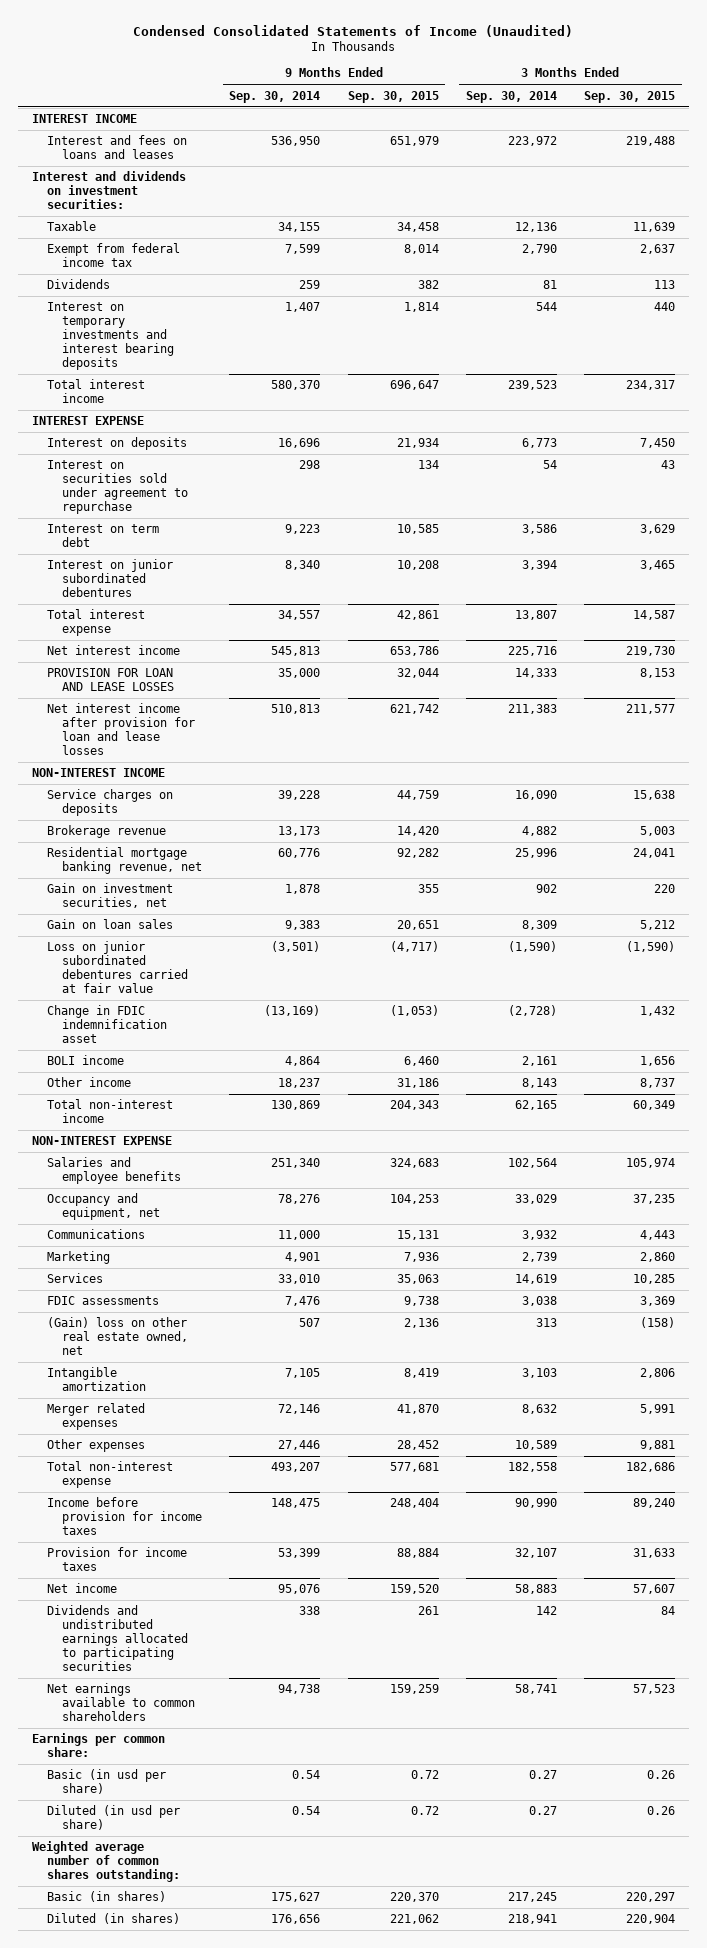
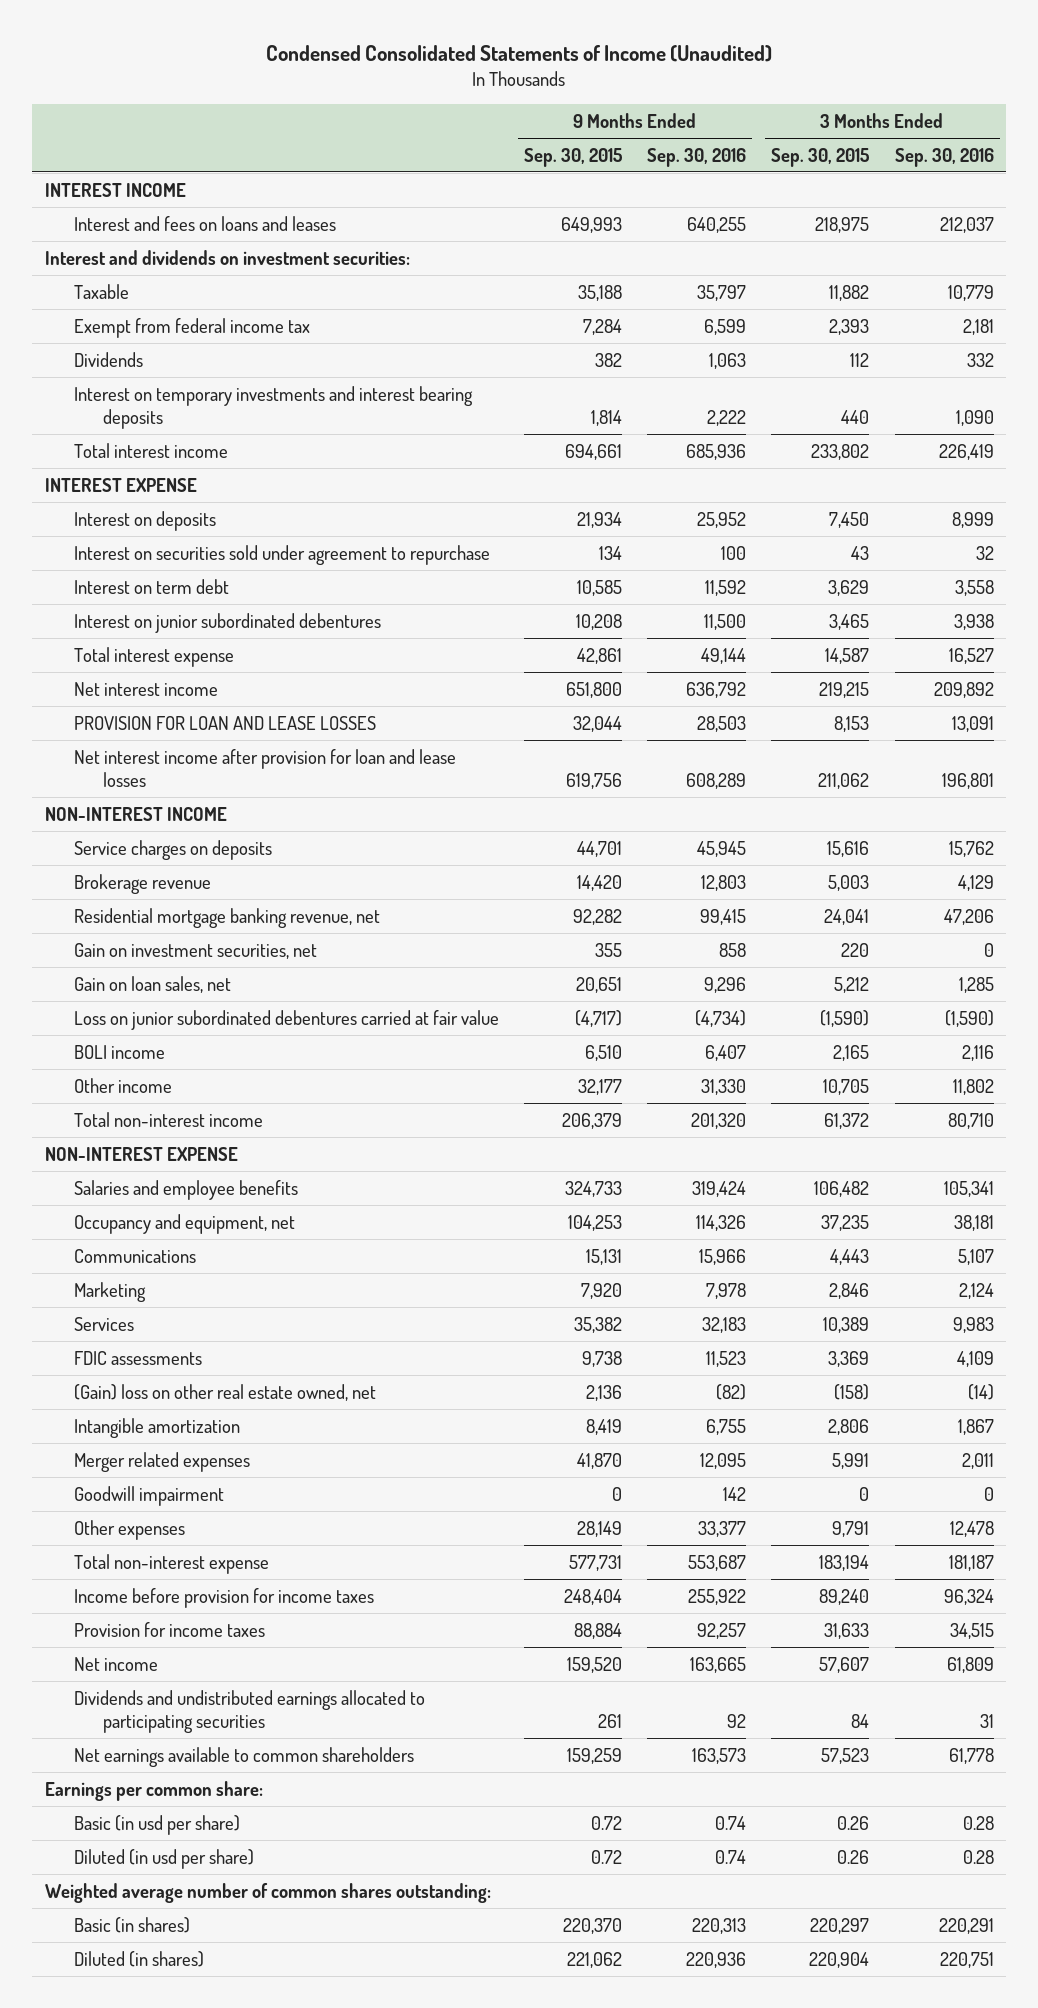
[229,90,321,103] Sep. 30, 2014 -> none
[465,90,557,103] Sep. 30, 2014 -> none
none -> [647,147,747,167] Sep. 30, 2016
none -> [894,147,994,167] Sep. 30, 2016
[389,136,439,147] 651,979 -> [561,216,623,233] 649,993
[625,136,675,147] 219,488 -> [815,216,870,233] 218,975
[396,222,439,233] 34,458 -> [578,284,623,301] 35,188
[632,222,675,233] 11,639 -> [829,284,870,301] 11,882
[403,244,439,255] 8,014 -> [583,318,623,335] 7,284
[639,244,675,255] 2,637 -> [829,318,870,335] 2,393
[653,280,675,290] 113 -> [850,352,870,367] 112
[389,380,439,391] 696,647 -> [565,443,623,460] 694,661
[625,380,675,391] 234,317 -> [811,443,870,460] 233,802
[389,646,439,657] 653,786 -> [566,681,623,698] 651,800
[625,646,675,657] 219,730 -> [819,681,870,698] 219,215
[389,704,439,715] 621,742 -> [566,773,623,790] 619,756
[625,704,675,715] 211,577 -> [818,773,870,790] 211,062
[396,790,439,801] 44,759 -> [577,840,623,857] 44,701
[632,790,675,801] 15,638 -> [827,840,870,857] 15,616
[46,919,173,930] Gain on loan sales -> [73,975,231,993] Gain on loan sales, net
[46,1005,168,1044] Change in FDIC indemnification asset -> none
[403,1056,439,1067] 6,460 -> [585,1044,623,1061] 6,510
[639,1056,675,1067] 1,656 -> [833,1044,870,1061] 2,165
[396,1078,439,1089] 31,186 -> [578,1078,623,1095] 32,177
[639,1078,675,1089] 8,737 -> [823,1078,870,1095] 10,705
[389,1100,439,1111] 204,343 -> [562,1112,623,1129] 206,379
[632,1100,675,1111] 60,349 -> [824,1112,870,1129] 61,372
[389,1158,439,1169] 324,683 -> [565,1180,623,1197] 324,733
[625,1158,675,1169] 105,974 -> [814,1180,870,1197] 106,482
[403,1252,439,1263] 7,936 -> [581,1282,623,1299] 7,920
[639,1252,675,1263] 2,860 -> [829,1282,870,1299] 2,846
[396,1274,439,1285] 35,063 -> [574,1316,623,1333] 35,382
[632,1274,675,1285] 10,285 -> [823,1316,870,1333] 10,389
none -> [73,1485,224,1506] Goodwill impairment
[396,1440,439,1451] 28,452 -> [577,1520,623,1537] 28,149
[639,1440,675,1451] 9,881 -> [832,1520,870,1537] 9,791
[389,1462,439,1473] 577,681 -> [569,1554,623,1571] 577,731
[625,1462,675,1473] 182,686 -> [819,1554,870,1571] 183,194

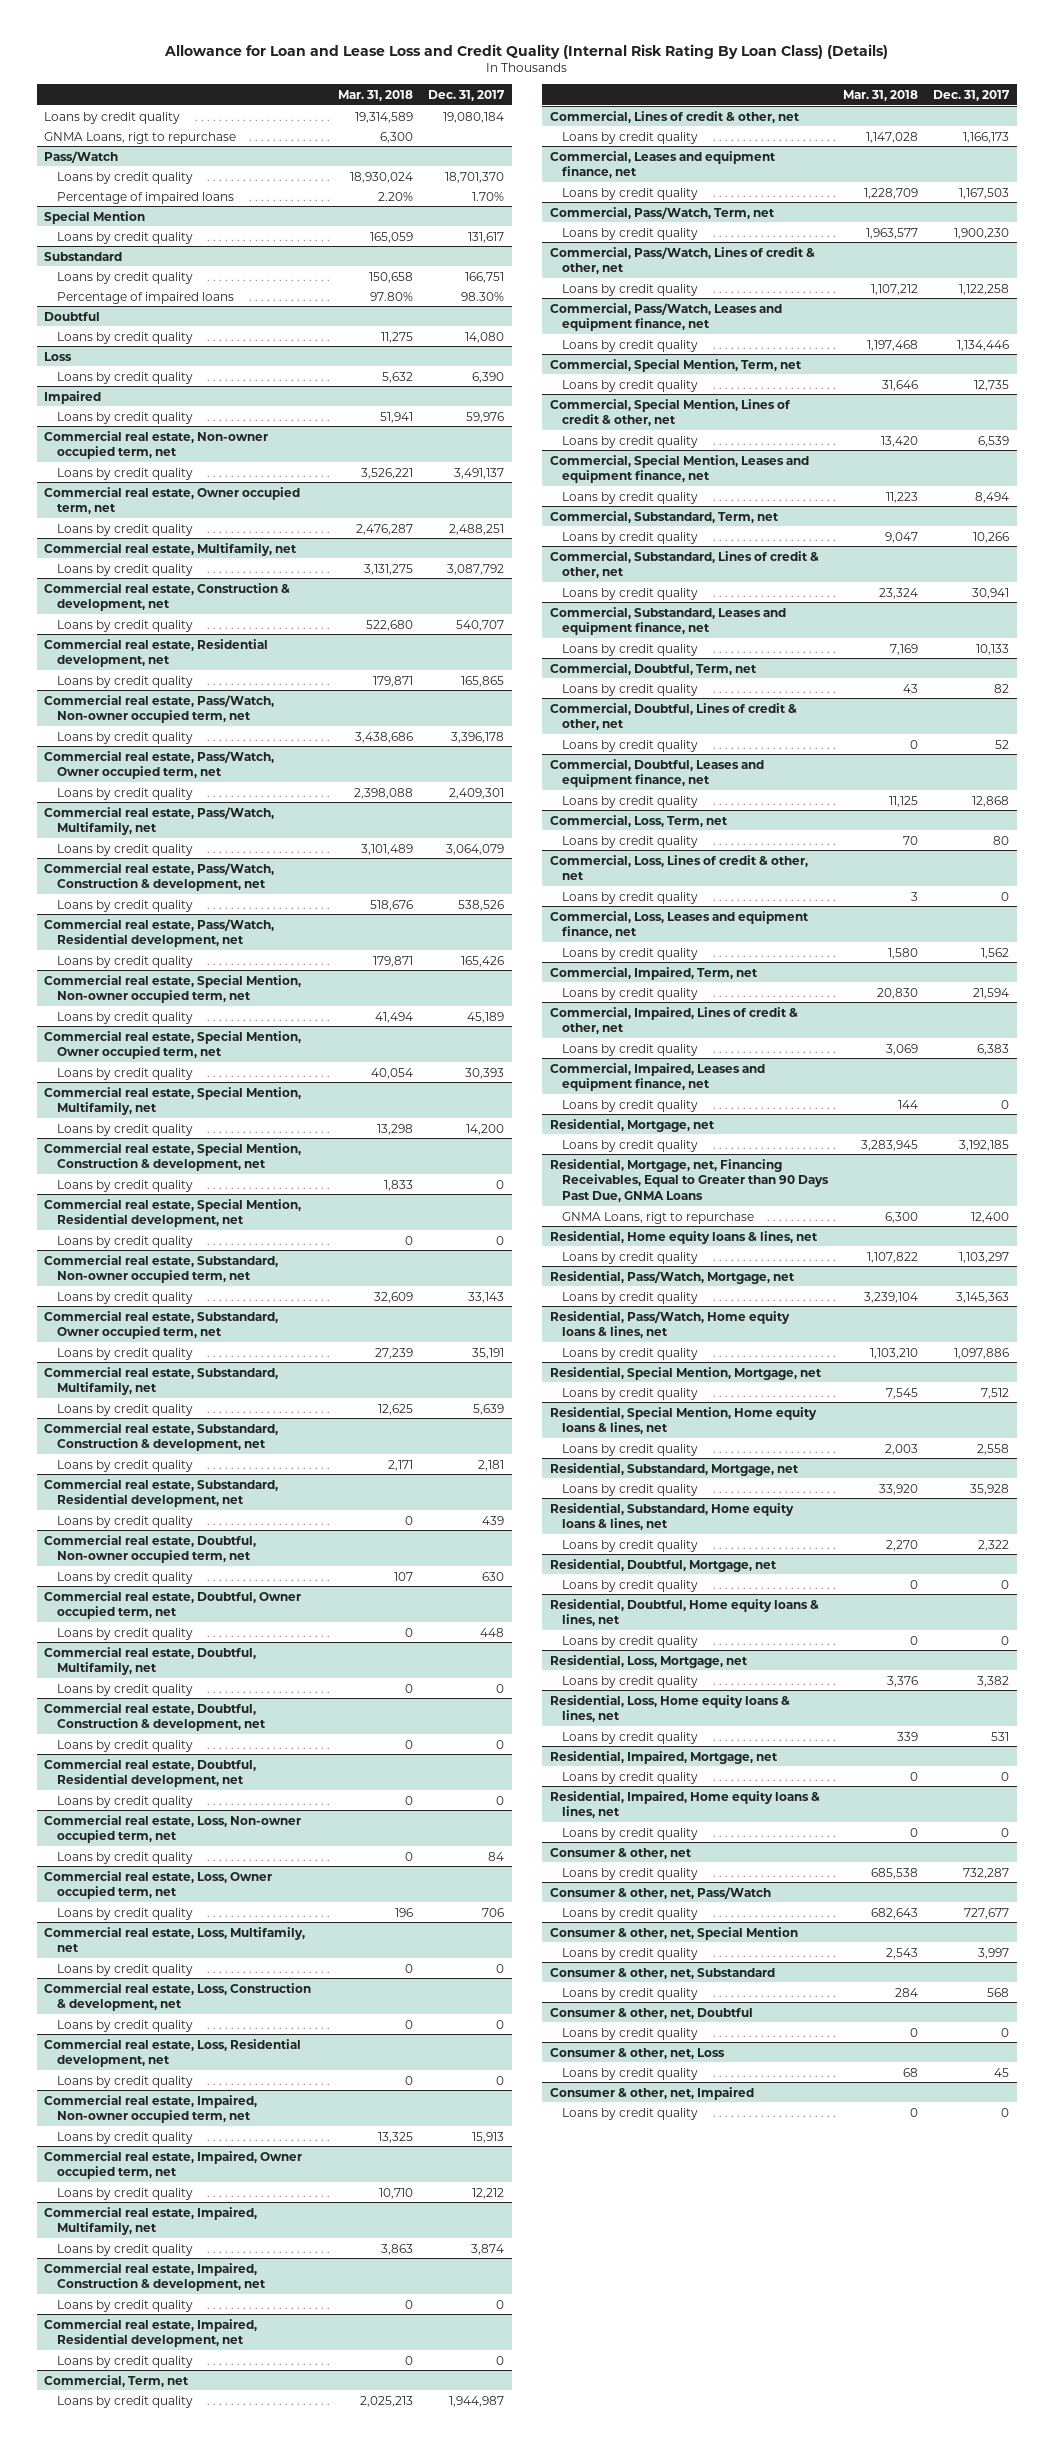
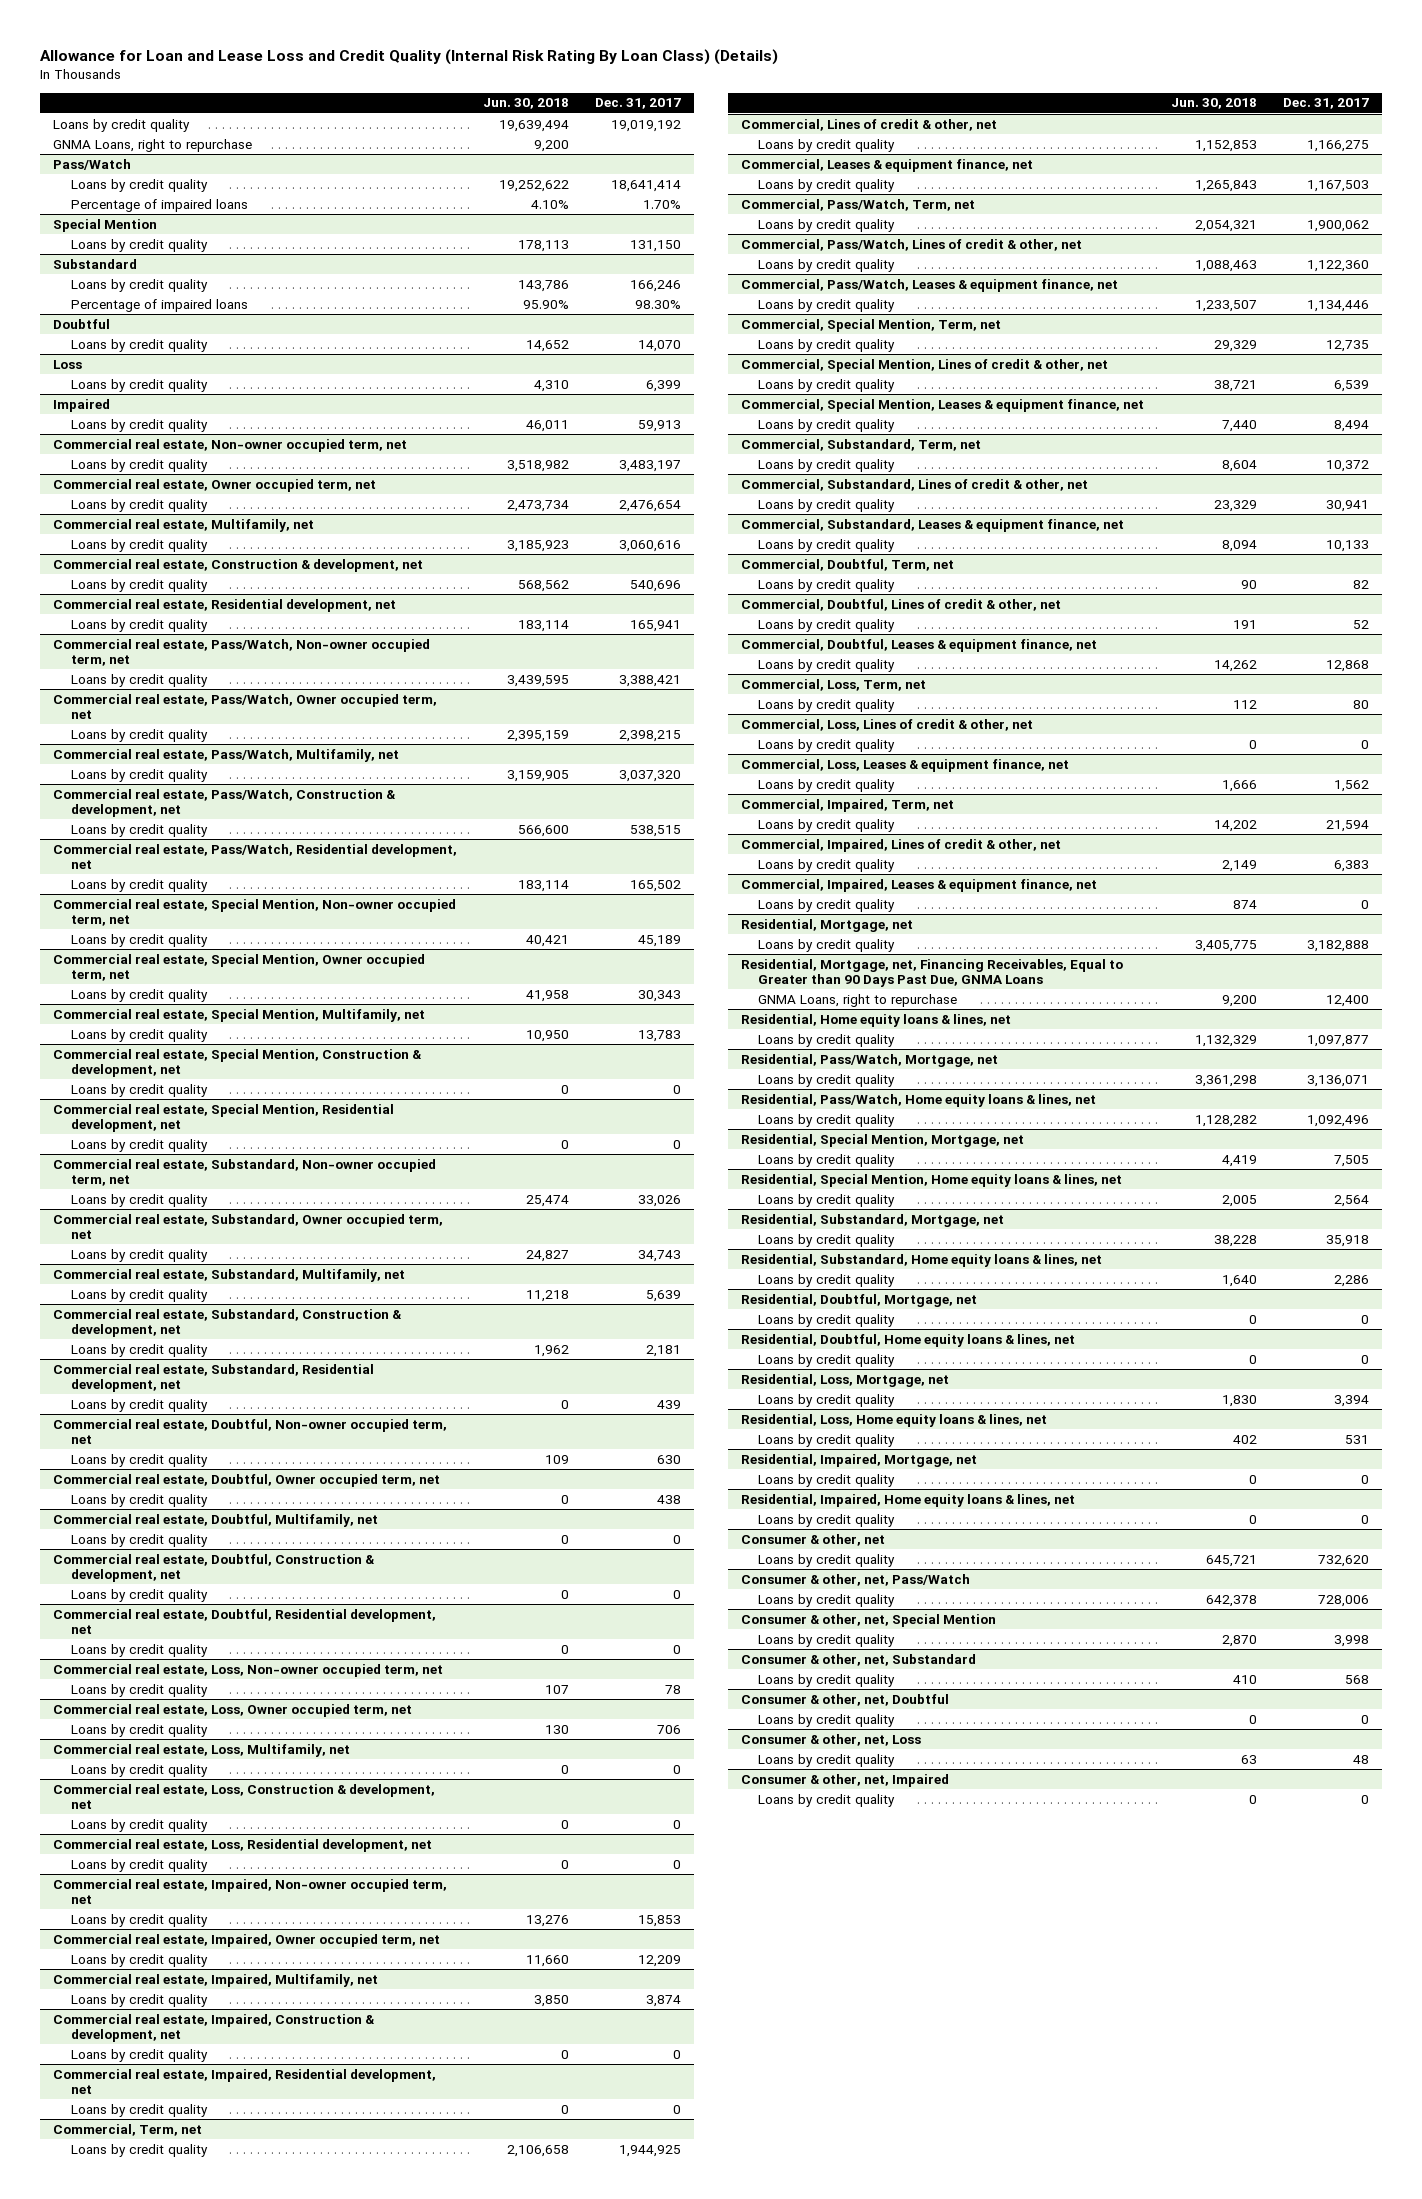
[337,89,413,101] Mar. 31, 2018 -> none
none -> [483,98,570,110] Jun. 30, 2018
[443,111,505,123] 19,080,184 -> [611,119,682,132] 19,019,192
[44,131,237,144] GNMA Loans, rigt to repurchase -> [53,138,253,152] GNMA Loans, right to repurchase
[445,171,505,183] 18,701,370 -> [611,179,682,192] 18,641,414
[468,231,505,243] 131,617 -> [630,239,682,252] 131,150
[465,271,505,283] 166,751 -> [630,279,682,292] 166,246
[465,331,505,343] 14,080 -> [638,339,682,352] 14,070
[472,371,505,383] 6,390 -> [646,379,682,392] 6,399
[466,411,505,423] 59,976 -> [638,419,682,432] 59,913
[454,467,505,479] 3,491,137 -> [619,459,682,472] 3,483,197
[449,523,505,535] 2,488,251 -> [619,499,682,512] 2,476,654
[447,563,505,575] 3,087,792 -> [619,539,682,552] 3,060,616
[456,619,505,631] 540,707 -> [630,579,682,592] 540,696
[461,675,505,687] 165,865 -> [630,619,682,632] 165,941
[451,731,505,743] 3,396,178 -> [619,674,682,687] 3,388,421
[449,787,505,799] 2,409,301 -> [619,729,682,742] 2,398,215
[446,843,505,855] 3,064,079 -> [619,769,682,782] 3,037,320
[458,899,505,911] 538,526 -> [630,824,682,837] 538,515
[461,955,505,967] 165,426 -> [630,879,682,892] 165,502
[465,1067,505,1079] 30,393 -> [638,989,682,1002] 30,343
[466,1123,505,1135] 14,200 -> [638,1029,682,1042] 13,783
[468,1291,505,1303] 33,143 -> [638,1194,682,1207] 33,026
[472,1347,505,1359] 35,191 -> [638,1249,682,1262] 34,743
[480,1627,505,1637] 448 -> [657,1494,682,1504] 438
[488,1851,505,1861] 84 -> [665,1684,682,1694] 78
[472,2131,505,2143] 15,913 -> [638,1914,682,1927] 15,853
[472,2187,505,2199] 12,212 -> [638,1954,682,1967] 12,209
[449,2395,505,2407] 1,944,987 -> [619,2144,682,2157] 1,944,925
[963,131,1010,143] 1,166,173 -> [1306,139,1369,152] 1,166,275
[549,150,776,179] Commercial, Leases and equipment finance, net -> [740,158,1033,172] Commercial, Leases & equipment finance, net
[954,227,1010,239] 1,900,230 -> [1306,219,1369,232] 1,900,062
[959,283,1010,295] 1,122,258 -> [1306,259,1369,272] 1,122,360
[549,302,782,332] Commercial, Pass/Watch, Leases and equipment finance, net -> [740,278,1118,292] Commercial, Pass/Watch, Leases & equipment finance, net
[549,454,809,484] Commercial, Special Mention, Leases and equipment finance, net -> [740,398,1144,412] Commercial, Special Mention, Leases & equipment finance, net
[973,531,1010,543] 10,266 -> [1325,459,1369,472] 10,372
[549,606,786,636] Commercial, Substandard, Leases and equipment finance, net -> [740,518,1124,532] Commercial, Substandard, Leases & equipment finance, net
[549,758,764,788] Commercial, Doubtful, Leases and equipment finance, net -> [740,638,1097,652] Commercial, Doubtful, Leases & equipment finance, net
[549,910,809,939] Commercial, Loss, Leases and equipment finance, net -> [740,758,1069,772] Commercial, Loss, Leases & equipment finance, net
[549,1062,765,1092] Commercial, Impaired, Leases and equipment finance, net -> [740,878,1097,892] Commercial, Impaired, Leases & equipment finance, net
[959,1139,1010,1151] 3,192,185 -> [1306,939,1369,952] 3,182,888
[562,1211,755,1224] GNMA Loans, rigt to repurchase -> [758,993,958,1007] GNMA Loans, right to repurchase
[959,1251,1010,1263] 1,103,297 -> [1306,1034,1369,1047] 1,097,877
[956,1291,1010,1303] 3,145,363 -> [1306,1074,1369,1087] 3,136,071
[954,1347,1010,1359] 1,097,886 -> [1306,1114,1369,1127] 1,092,496
[981,1387,1010,1399] 7,512 -> [1333,1154,1369,1167] 7,505
[977,1443,1010,1455] 2,558 -> [1333,1194,1369,1207] 2,564
[970,1483,1010,1495] 35,928 -> [1325,1234,1369,1247] 35,918
[978,1539,1010,1551] 2,322 -> [1333,1274,1369,1287] 2,286
[977,1675,1010,1687] 3,382 -> [1333,1394,1369,1407] 3,394
[963,1867,1010,1879] 732,287 -> [1317,1554,1369,1567] 732,620
[964,1907,1010,1919] 727,677 -> [1317,1594,1369,1607] 728,006
[978,1947,1010,1959] 3,997 -> [1333,1634,1369,1647] 3,998
[994,2067,1010,2077] 45 -> [1352,1754,1369,1764] 48

